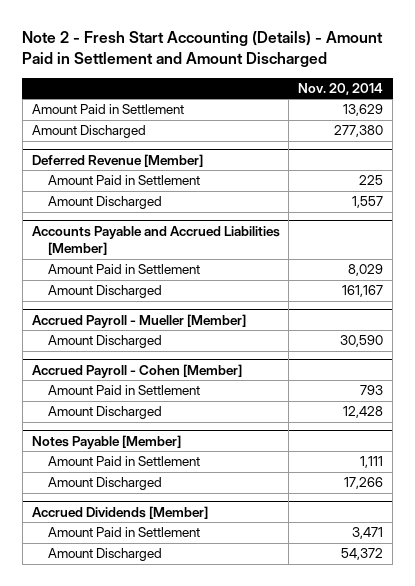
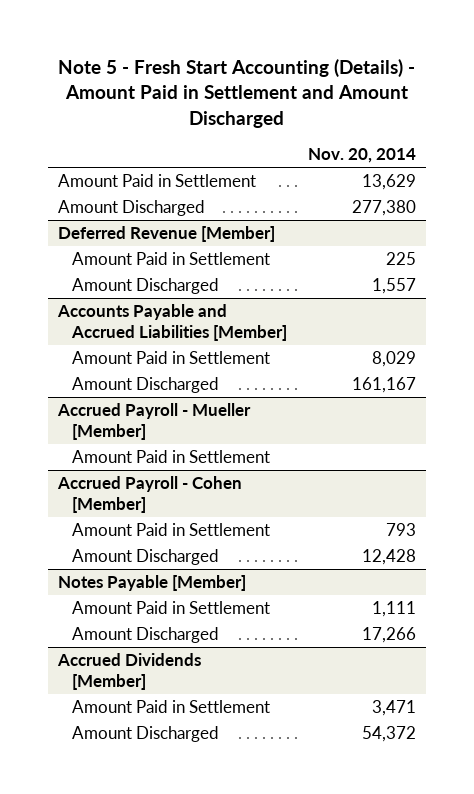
[22,31,384,68] Note 2 - Fresh Start Accounting (Details) - Amount Paid in Settlement and Amount Discharged -> [58,58,416,128] Note 5 - Fresh Start Accounting (Details) - Amount Paid in Settlement and Amount Discharged
[47,335,162,349] Amount Discharged -> none
none -> [72,450,271,464] Amount Paid in Settlement

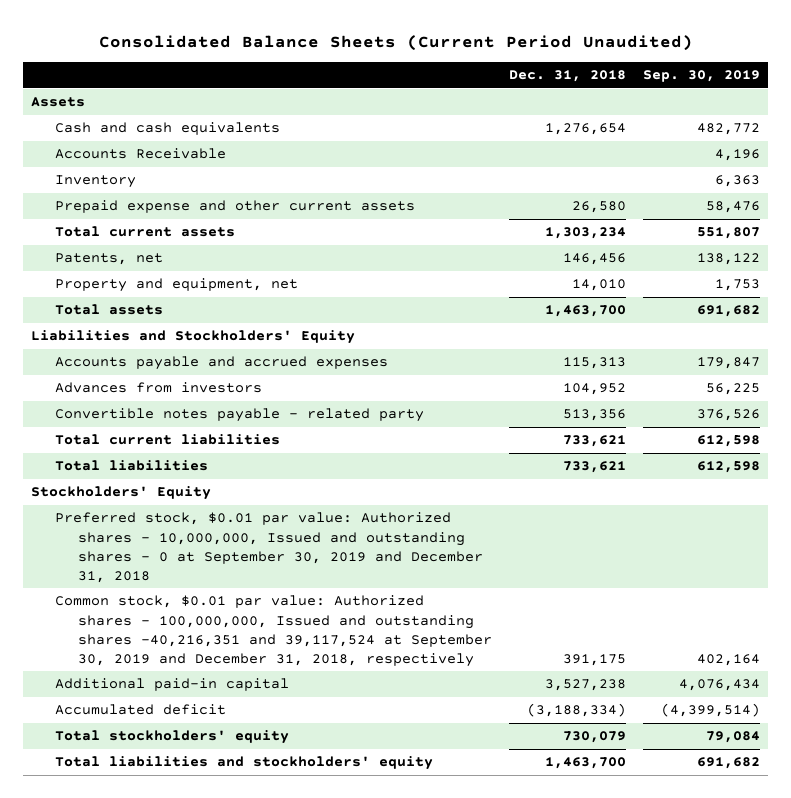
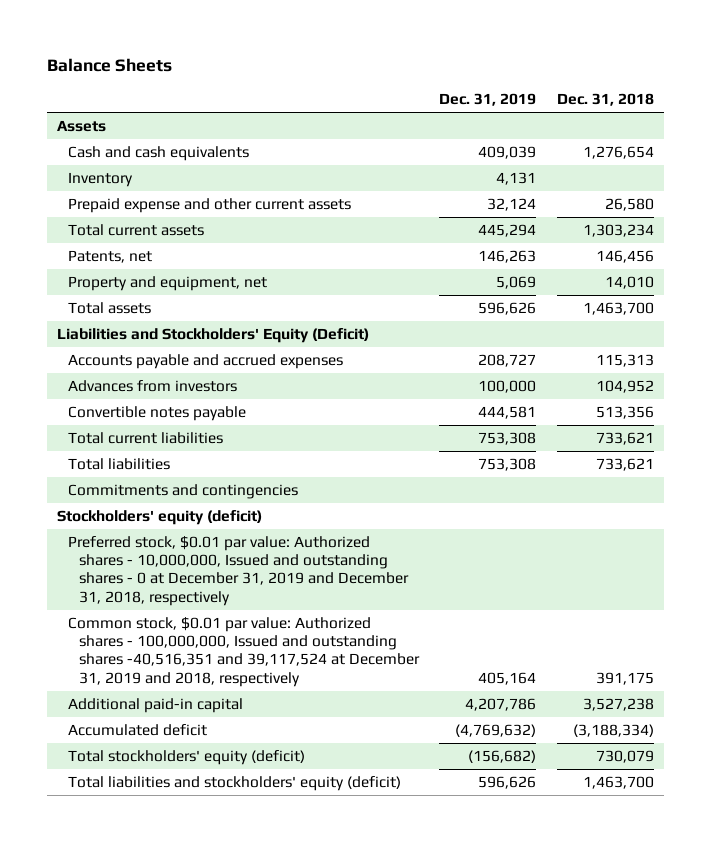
[98,34,693,51] Consolidated Balance Sheets (Current Period Unaudited) -> [47,57,173,72] Balance Sheets
[642,70,760,83] Sep. 30, 2019 -> none
none -> [439,93,537,107] Dec. 31, 2019
[54,148,226,160] Accounts Receivable -> none
[31,330,356,345] Liabilities and Stockholders' Equity -> [57,328,370,344] Liabilities and Stockholders' Equity (Deficit)
[54,408,424,423] Convertible notes payable - related party -> [68,406,247,422] Convertible notes payable
none -> [68,484,299,500] Commitments and contingencies
[31,486,212,501] Stockholders' Equity -> [57,510,263,526] Stockholders' equity (deficit)
[54,512,484,584] Preferred stock, $0.01 par value: Authorized shares - 10,000,000, Issued and outstanding shares - 0 at September 30, 2019 and December 31, 2018 -> [68,536,409,606] Preferred stock, $0.01 par value: Authorized shares - 10,000,000, Issued and outstanding shares - 0 at December 31, 2019 and December 31, 2018, respectively
[54,595,493,668] Common stock, $0.01 par value: Authorized shares - 100,000,000, Issued and outstanding shares -40,216,351 and 39,117,524 at September 30, 2019 and December 31, 2018, respectively -> [68,617,420,687] Common stock, $0.01 par value: Authorized shares - 100,000,000, Issued and outstanding shares -40,516,351 and 39,117,524 at December 31, 2019 and 2018, respectively
[54,730,289,745] Total stockholders' equity -> [68,750,306,766] Total stockholders' equity (deficit)
[54,756,433,771] Total liabilities and stockholders' equity -> [68,776,402,792] Total liabilities and stockholders' equity (deficit)

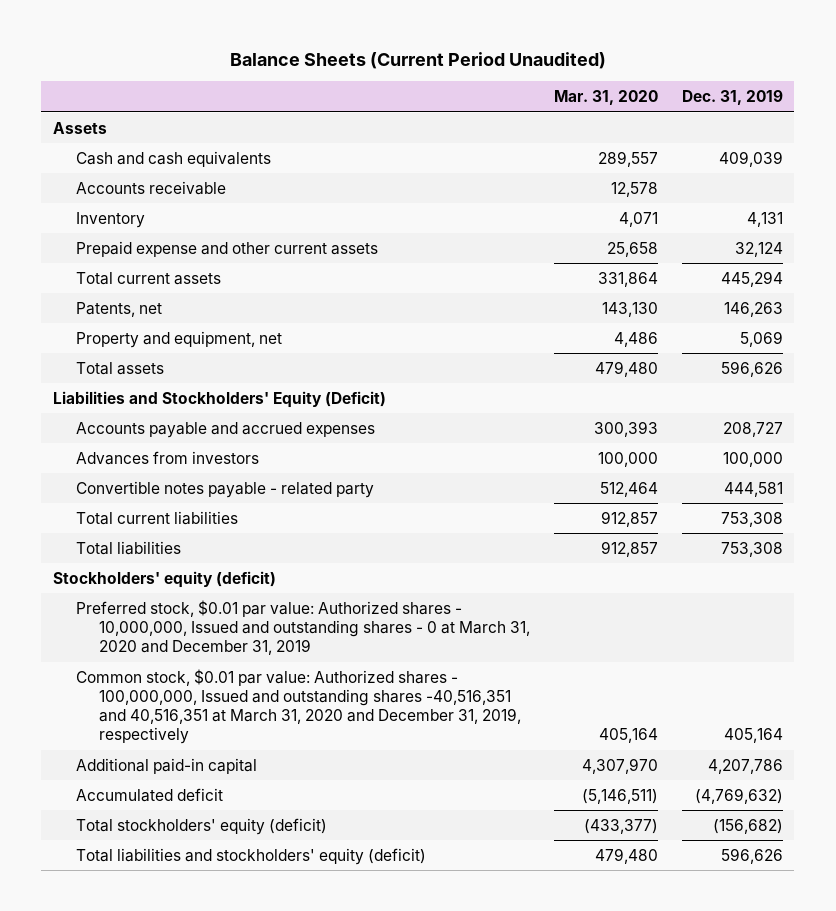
[47,57,173,72] Balance Sheets -> [229,51,606,69] Balance Sheets (Current Period Unaudited)
[557,93,655,107] Dec. 31, 2018 -> none
none -> [554,90,659,106] Mar. 31, 2020
none -> [76,180,227,195] Accounts receivable
[68,406,247,422] Convertible notes payable -> [76,480,375,498] Convertible notes payable - related party
[68,484,299,500] Commitments and contingencies -> none
[68,536,409,606] Preferred stock, $0.01 par value: Authorized shares - 10,000,000, Issued and outstanding shares - 0 at December 31, 2019 and December 31, 2018, respectively -> [76,599,531,656] Preferred stock, $0.01 par value: Authorized shares - 10,000,000, Issued and outstanding shares - 0 at March 31, 2020 and December 31, 2019
[68,617,420,687] Common stock, $0.01 par value: Authorized shares - 100,000,000, Issued and outstanding shares -40,516,351 and 39,117,524 at December 31, 2019 and 2018, respectively -> [76,668,522,745] Common stock, $0.01 par value: Authorized shares - 100,000,000, Issued and outstanding shares -40,516,351 and 40,516,351 at March 31, 2020 and December 31, 2019, respectively

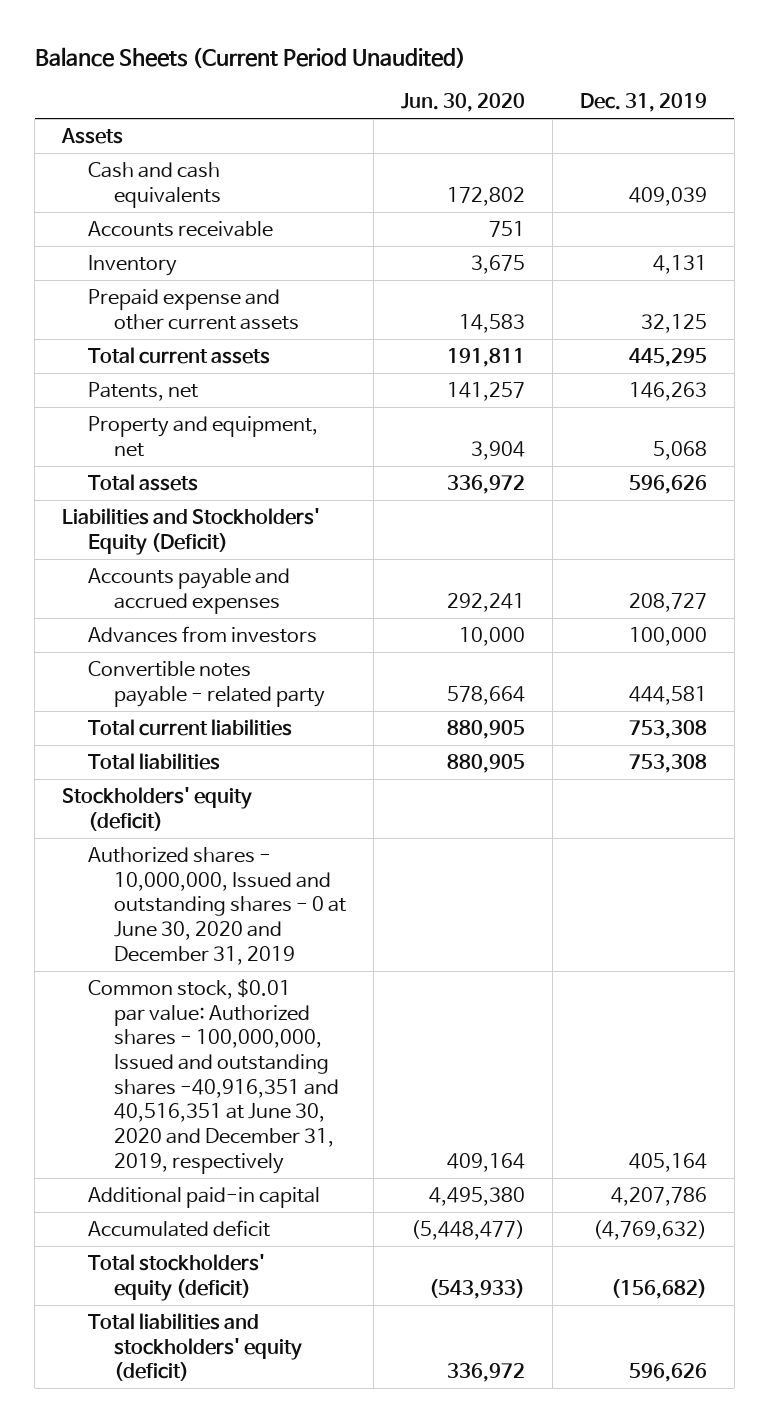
[554,90,659,106] Mar. 31, 2020 -> none
none -> [400,93,525,113] Jun. 30, 2020
[734,241,783,257] 32,124 -> [640,313,707,333] 32,125
[720,270,783,287] 445,294 -> [628,347,707,367] 445,295
[739,330,783,347] 5,069 -> [652,440,707,460] 5,068
[76,599,531,656] Preferred stock, $0.01 par value: Authorized shares - 10,000,000, Issued and outstanding shares - 0 at March 31, 2020 and December 31, 2019 -> [88,846,346,965] Authorized shares - 10,000,000, Issued and outstanding shares - 0 at June 30, 2020 and December 31, 2019
[76,668,522,745] Common stock, $0.01 par value: Authorized shares - 100,000,000, Issued and outstanding shares -40,516,351 and 40,516,351 at March 31, 2020 and December 31, 2019, respectively -> [88,978,339,1174] Common stock, $0.01 par value: Authorized shares - 100,000,000, Issued and outstanding shares -40,916,351 and 40,516,351 at June 30, 2020 and December 31, 2019, respectively

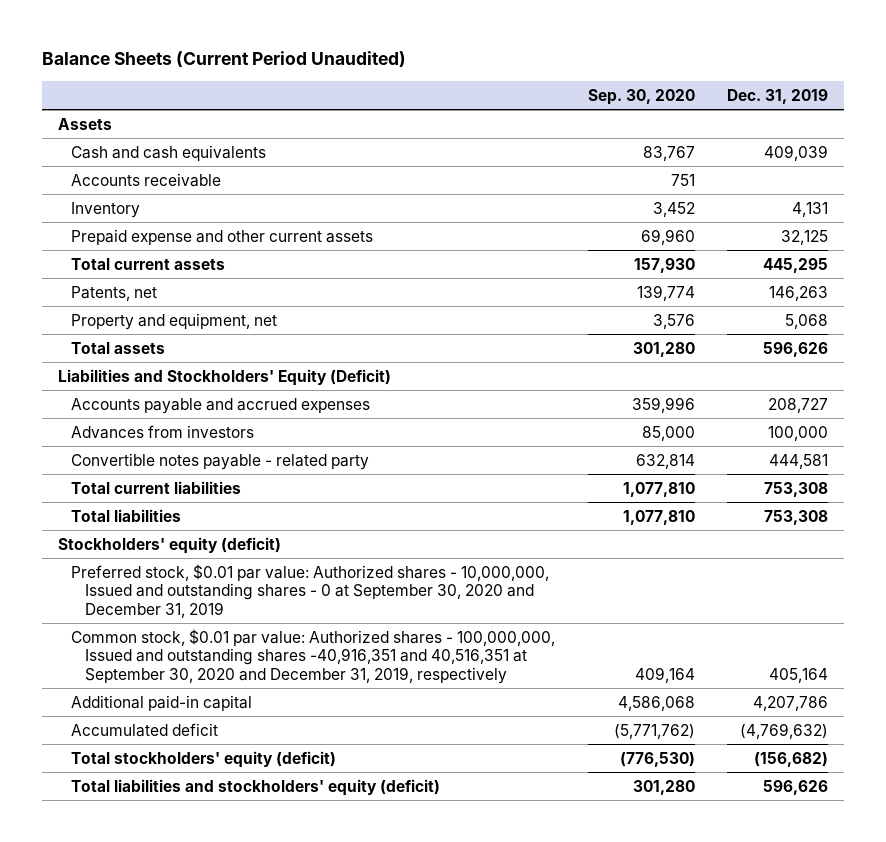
[400,93,525,113] Jun. 30, 2020 -> none
none -> [587,88,695,105] Sep. 30, 2020
[88,846,346,965] Authorized shares - 10,000,000, Issued and outstanding shares - 0 at June 30, 2020 and December 31, 2019 -> [71,563,550,618] Preferred stock, $0.01 par value: Authorized shares - 10,000,000, Issued and outstanding shares - 0 at September 30, 2020 and December 31, 2019
[88,978,339,1174] Common stock, $0.01 par value: Authorized shares - 100,000,000, Issued and outstanding shares -40,916,351 and 40,516,351 at June 30, 2020 and December 31, 2019, respectively -> [71,628,556,684] Common stock, $0.01 par value: Authorized shares - 100,000,000, Issued and outstanding shares -40,916,351 and 40,516,351 at September 30, 2020 and December 31, 2019, respectively

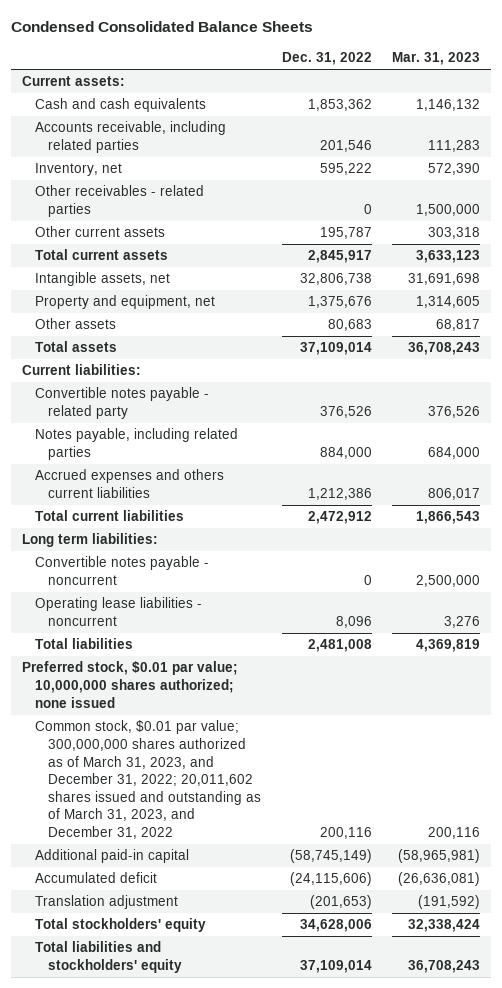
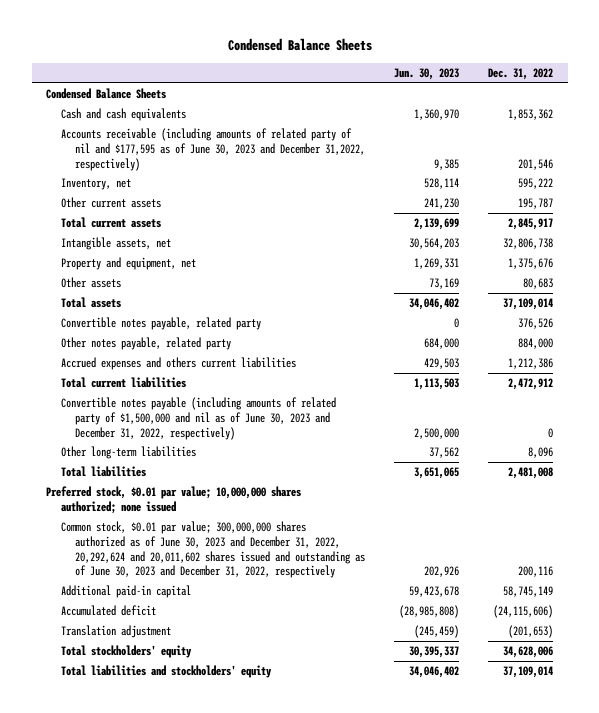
[11,21,314,33] Condensed Consolidated Balance Sheets -> [227,38,372,52] Condensed Balance Sheets
[392,52,481,66] Mar. 31, 2023 -> none
none -> [394,67,460,80] Jun. 30, 2023
[21,76,125,87] Current assets: -> none
none -> [46,88,167,100] Condensed Balance Sheets
[34,121,226,153] Accounts receivable, including related parties -> [60,128,366,171] Accounts receivable (including amounts of related party of nil and $177,595 as of June 30, 2023 and December 31,2022, respectively)
[34,185,204,217] Other receivables - related parties -> none
[21,364,141,376] Current liabilities: -> none
[34,387,209,419] Convertible notes payable - related party -> [60,317,261,331] Convertible notes payable, related party
[34,428,238,460] Notes payable, including related parties -> [60,337,231,351] Other notes payable, related party
[21,533,158,548] Long term liabilities: -> none
[34,556,209,585] Convertible notes payable - noncurrent -> none
none -> [60,397,336,440] Convertible notes payable (including amounts of related party of $1,500,000 and nil as of June 30, 2023 and December 31, 2022, respectively)
[34,597,202,626] Operating lease liabilities - noncurrent -> [60,446,196,460] Other long-term liabilities
[34,720,261,839] Common stock, $0.01 par value; 300,000,000 shares authorized as of March 31, 2023, and December 31, 2022; 20,011,602 shares issued and outstanding as of March 31, 2023, and December 31, 2022 -> [60,521,366,579] Common stock, $0.01 par value; 300,000,000 shares authorized as of June 30, 2023 and December 31, 2022, 20,292,624 and 20,011,602 shares issued and outstanding as of June 30, 2023 and December 31, 2022, respectively
[289,849,372,864] (58,745,149) -> [503,586,554,598] 58,745,149

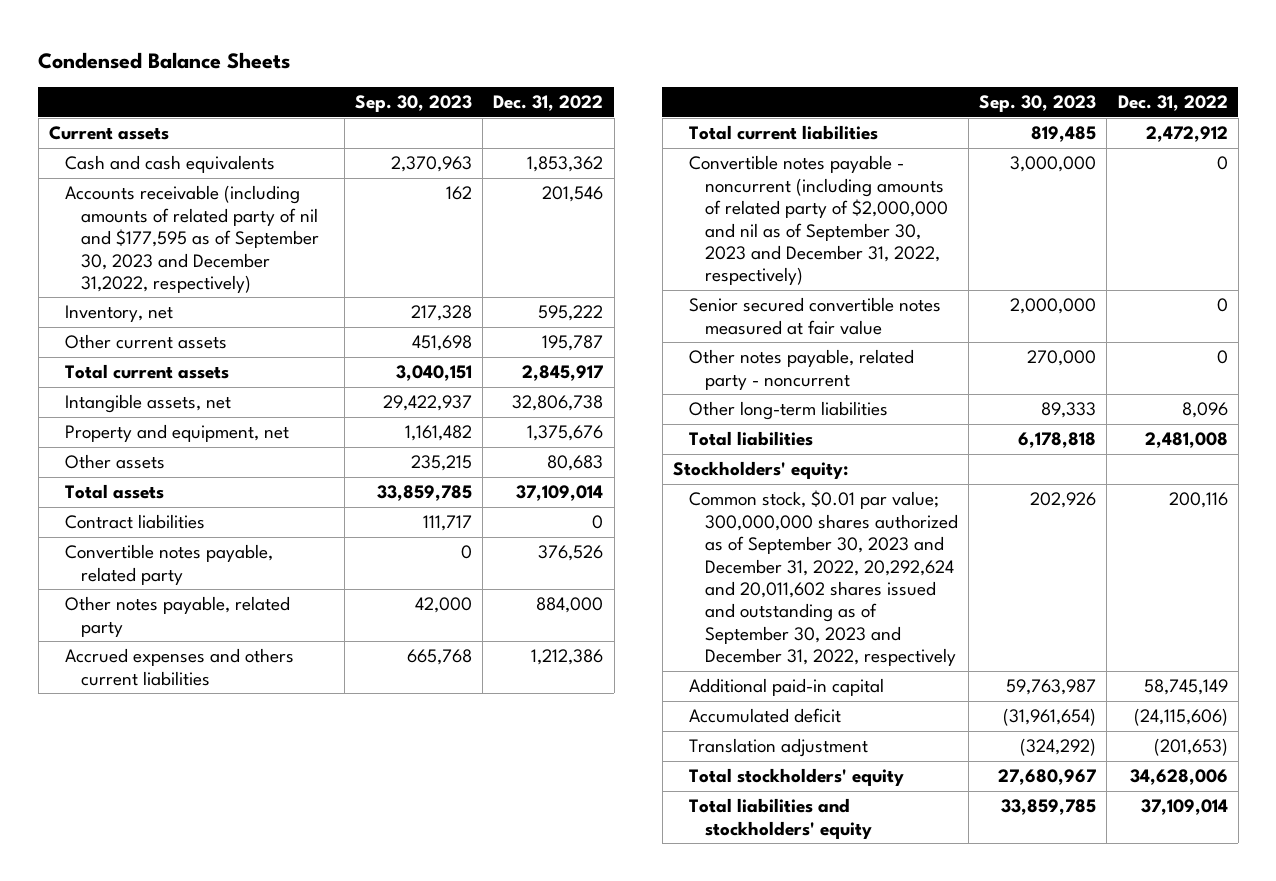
[394,67,460,80] Jun. 30, 2023 -> none
none -> [355,95,473,113] Sep. 30, 2023
[46,88,167,100] Condensed Balance Sheets -> none
none -> [48,126,169,141] Current assets
[60,128,366,171] Accounts receivable (including amounts of related party of nil and $177,595 as of June 30, 2023 and December 31,2022, respectively) -> [64,185,319,293] Accounts receivable (including amounts of related party of nil and $177,595 as of September 30, 2023 and December 31,2022, respectively)
none -> [64,514,205,530] Contract liabilities
[60,397,336,440] Convertible notes payable (including amounts of related party of $1,500,000 and nil as of June 30, 2023 and December 31, 2022, respectively) -> [688,155,948,286] Convertible notes payable - noncurrent (including amounts of related party of $2,000,000 and nil as of September 30, 2023 and December 31, 2022, respectively)
none -> [688,297,941,335] Senior secured convertible notes measured at fair value
none -> [688,349,914,390] Other notes payable, related party - noncurrent
[46,486,302,514] Preferred stock, $0.01 par value; 10,000,000 shares authorized; none issued -> none
none -> [672,461,848,480] Stockholders' equity:
[60,521,366,579] Common stock, $0.01 par value; 300,000,000 shares authorized as of June 30, 2023 and December 31, 2022, 20,292,624 and 20,011,602 shares issued and outstanding as of June 30, 2023 and December 31, 2022, respectively -> [688,490,958,667] Common stock, $0.01 par value; 300,000,000 shares authorized as of September 30, 2023 and December 31, 2022, 20,292,624 and 20,011,602 shares issued and outstanding as of September 30, 2023 and December 31, 2022, respectively

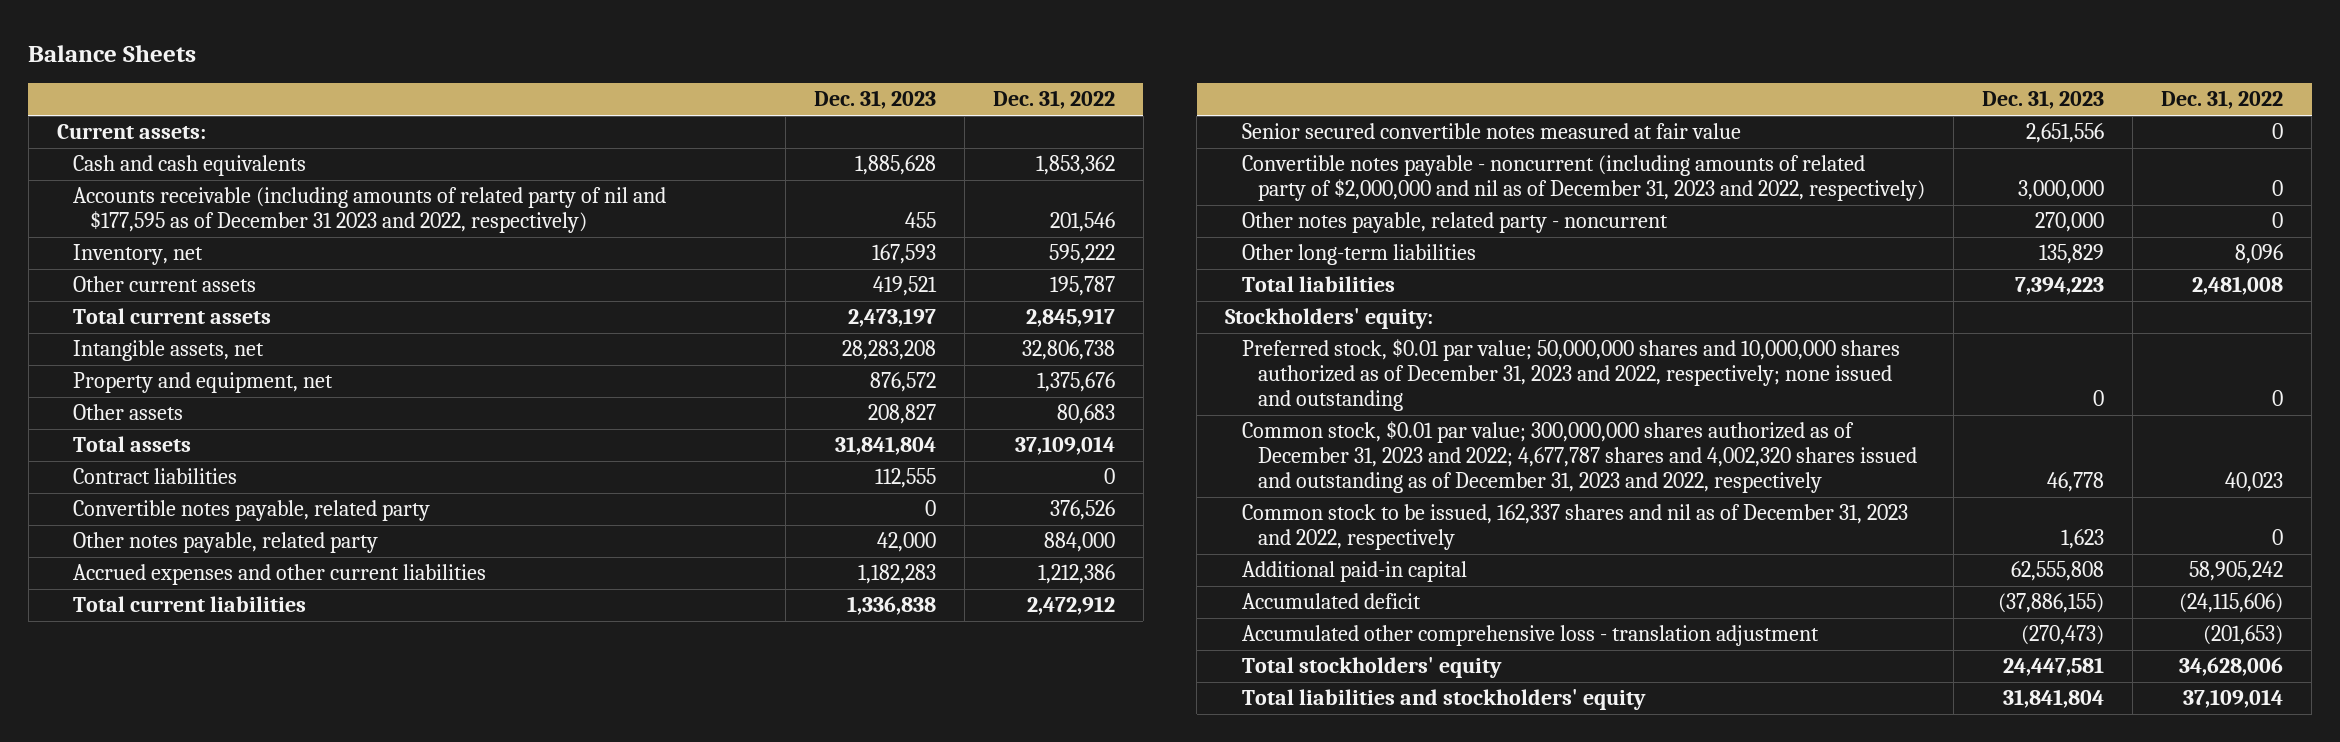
[38,51,291,69] Condensed Balance Sheets -> [28,44,197,62] Balance Sheets
[355,95,473,113] Sep. 30, 2023 -> none
none -> [813,90,936,110] Dec. 31, 2023
[48,126,169,141] Current assets -> [56,124,206,140] Current assets:
[64,185,319,293] Accounts receivable (including amounts of related party of nil and $177,595 as of September 30, 2023 and December 31,2022, respectively) -> [73,187,667,234] Accounts receivable (including amounts of related party of nil and $177,595 as of December 31 2023 and 2022, respectively)
[64,648,294,686] Accrued expenses and others current liabilities -> [73,564,487,586] Accrued expenses and other current liabilities
[688,155,948,286] Convertible notes payable - noncurrent (including amounts of related party of $2,000,000 and nil as of September 30, 2023 and December 31, 2022, respectively) -> none
none -> [1241,155,1926,202] Convertible notes payable - noncurrent (including amounts of related party of $2,000,000 and nil as of December 31, 2023 and 2022, respectively)
none -> [1241,339,1900,411] Preferred stock, $0.01 par value; 50,000,000 shares and 10,000,000 shares authorized as of December 31, 2023 and 2022, respectively; none issued and outstanding
[688,490,958,667] Common stock, $0.01 par value; 300,000,000 shares authorized as of September 30, 2023 and December 31, 2022, 20,292,624 and 20,011,602 shares issued and outstanding as of September 30, 2023 and December 31, 2022, respectively -> [1241,421,1918,493] Common stock, $0.01 par value; 300,000,000 shares authorized as of December 31, 2023 and 2022; 4,677,787 shares and 4,002,320 shares issued and outstanding as of December 31, 2023 and 2022, respectively
[1168,492,1228,509] 200,116 -> [2225,471,2284,492] 40,023
none -> [1241,504,1908,551] Common stock to be issued, 162,337 shares and nil as of December 31, 2023 and 2022, respectively
[1143,679,1228,696] 58,745,149 -> [2189,561,2284,582] 58,905,242
[688,738,868,758] Translation adjustment -> [1241,625,1819,647] Accumulated other comprehensive loss - translation adjustment

